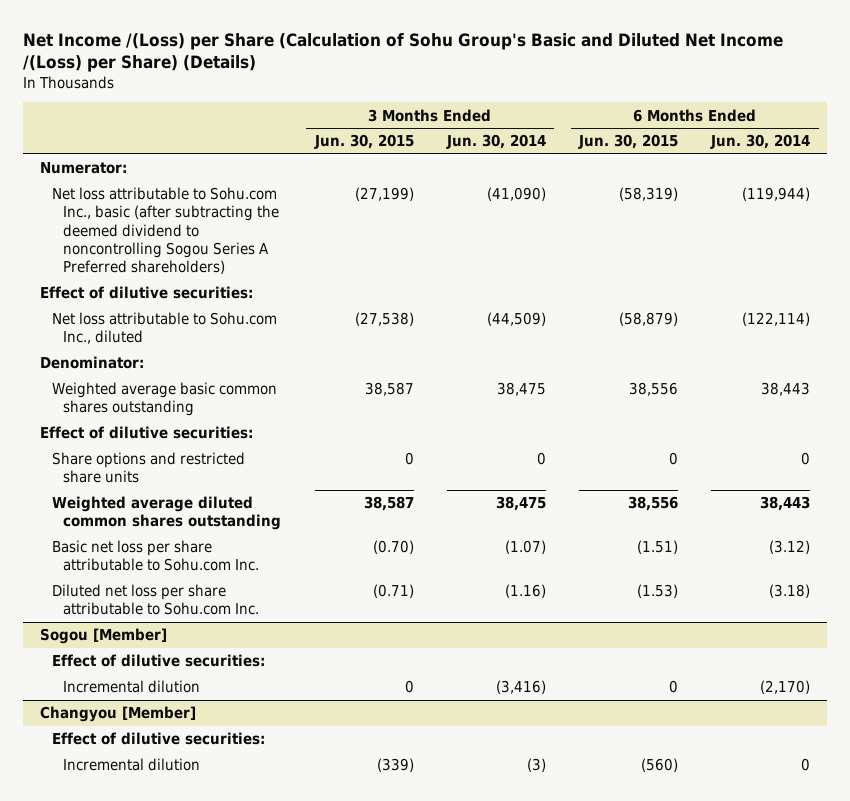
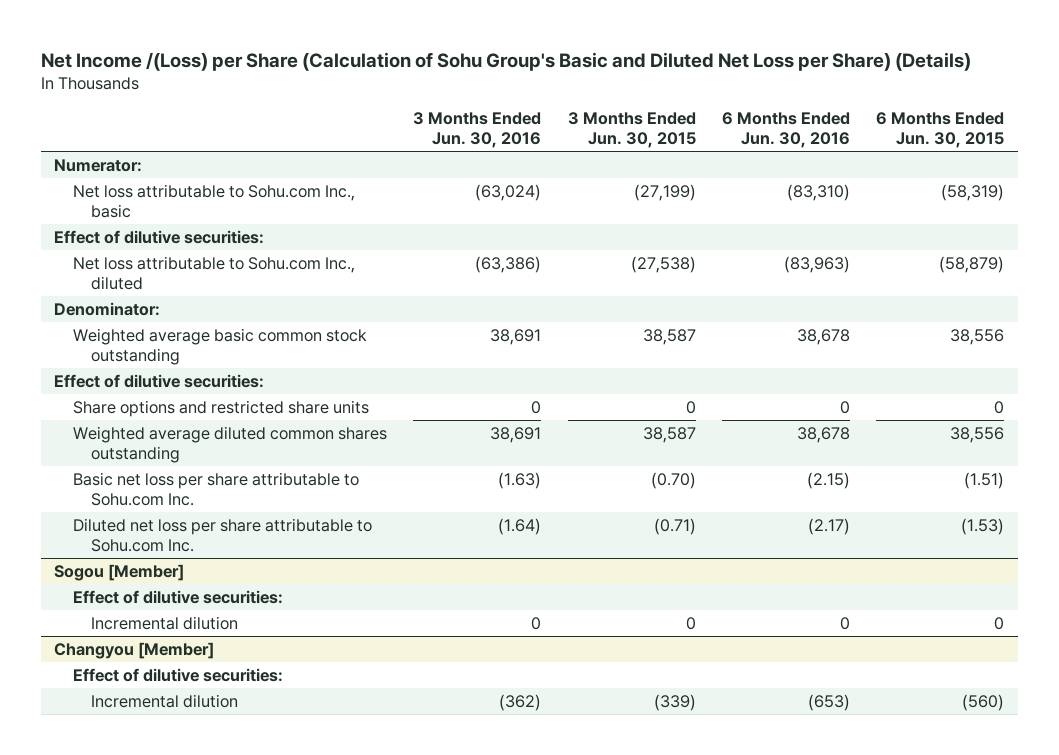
[23,32,784,73] Net Income /(Loss) per Share (Calculation of Sohu Group's Basic and Diluted Net Income /(Loss) per Share) (Details) -> [41,51,972,71] Net Income /(Loss) per Share (Calculation of Sohu Group's Basic and Diluted Net Loss per Share) (Details)
[445,134,546,150] Jun. 30, 2014 -> none
[710,134,811,150] Jun. 30, 2014 -> none
none -> [413,111,542,149] 3 Months Ended Jun. 30, 2016
none -> [721,111,850,149] 6 Months Ended Jun. 30, 2016
[51,187,280,275] Net loss attributable to Sohu.com Inc., basic (after subtracting the deemed dividend to noncontrolling Sogou Series A Preferred shareholders) -> [72,183,355,218] Net loss attributable to Sohu.com Inc., basic
[51,382,277,417] Weighted average basic common shares outstanding -> [72,327,367,365] Weighted average basic common stock outstanding

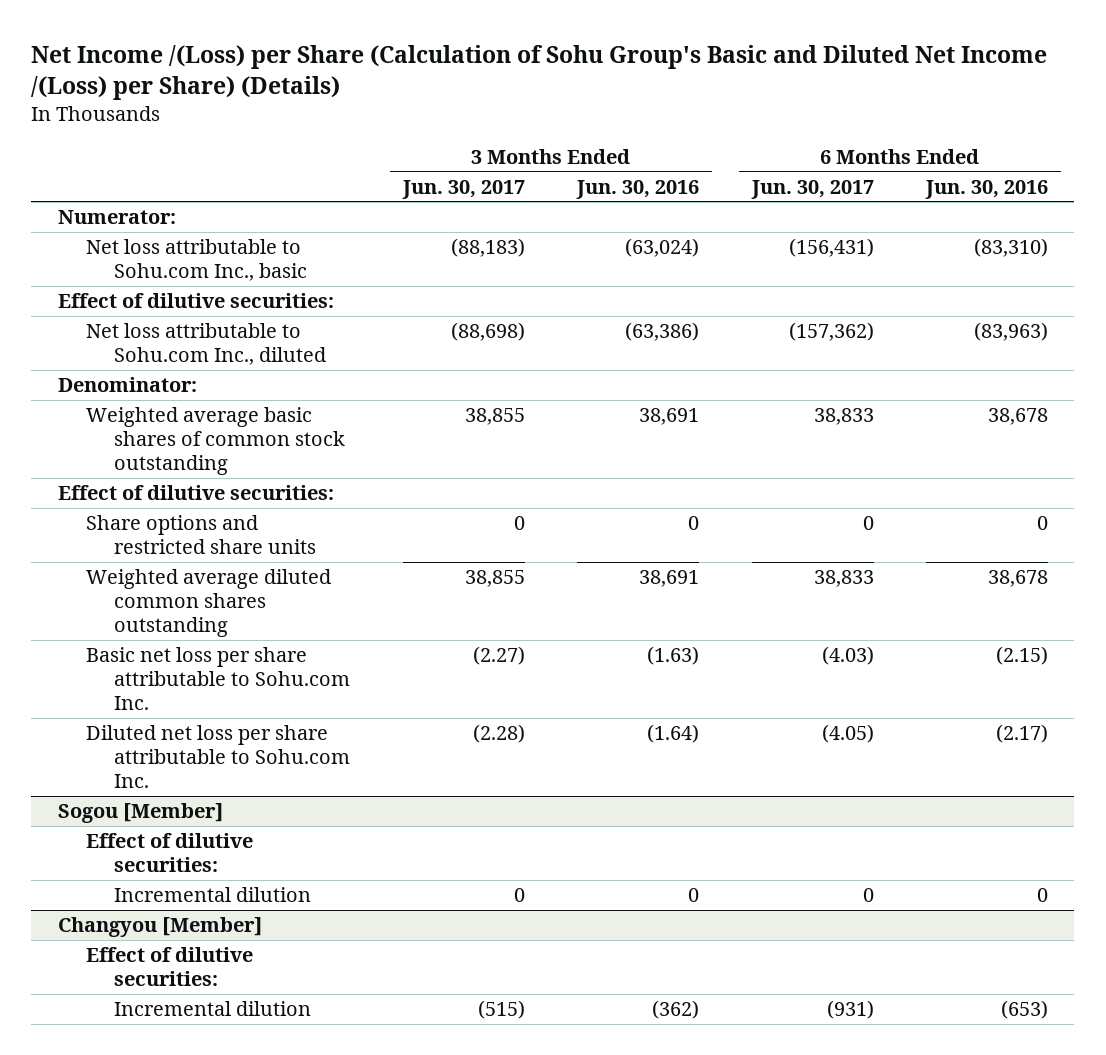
[41,51,972,71] Net Income /(Loss) per Share (Calculation of Sohu Group's Basic and Diluted Net Loss per Share) (Details) -> [31,44,1048,100] Net Income /(Loss) per Share (Calculation of Sohu Group's Basic and Diluted Net Income /(Loss) per Share) (Details)
[567,111,696,149] 3 Months Ended Jun. 30, 2015 -> none
[876,111,1005,149] 6 Months Ended Jun. 30, 2015 -> none
none -> [401,179,525,199] Jun. 30, 2017
none -> [750,179,874,199] Jun. 30, 2017
[72,327,367,365] Weighted average basic common stock outstanding -> [85,407,346,476] Weighted average basic shares of common stock outstanding

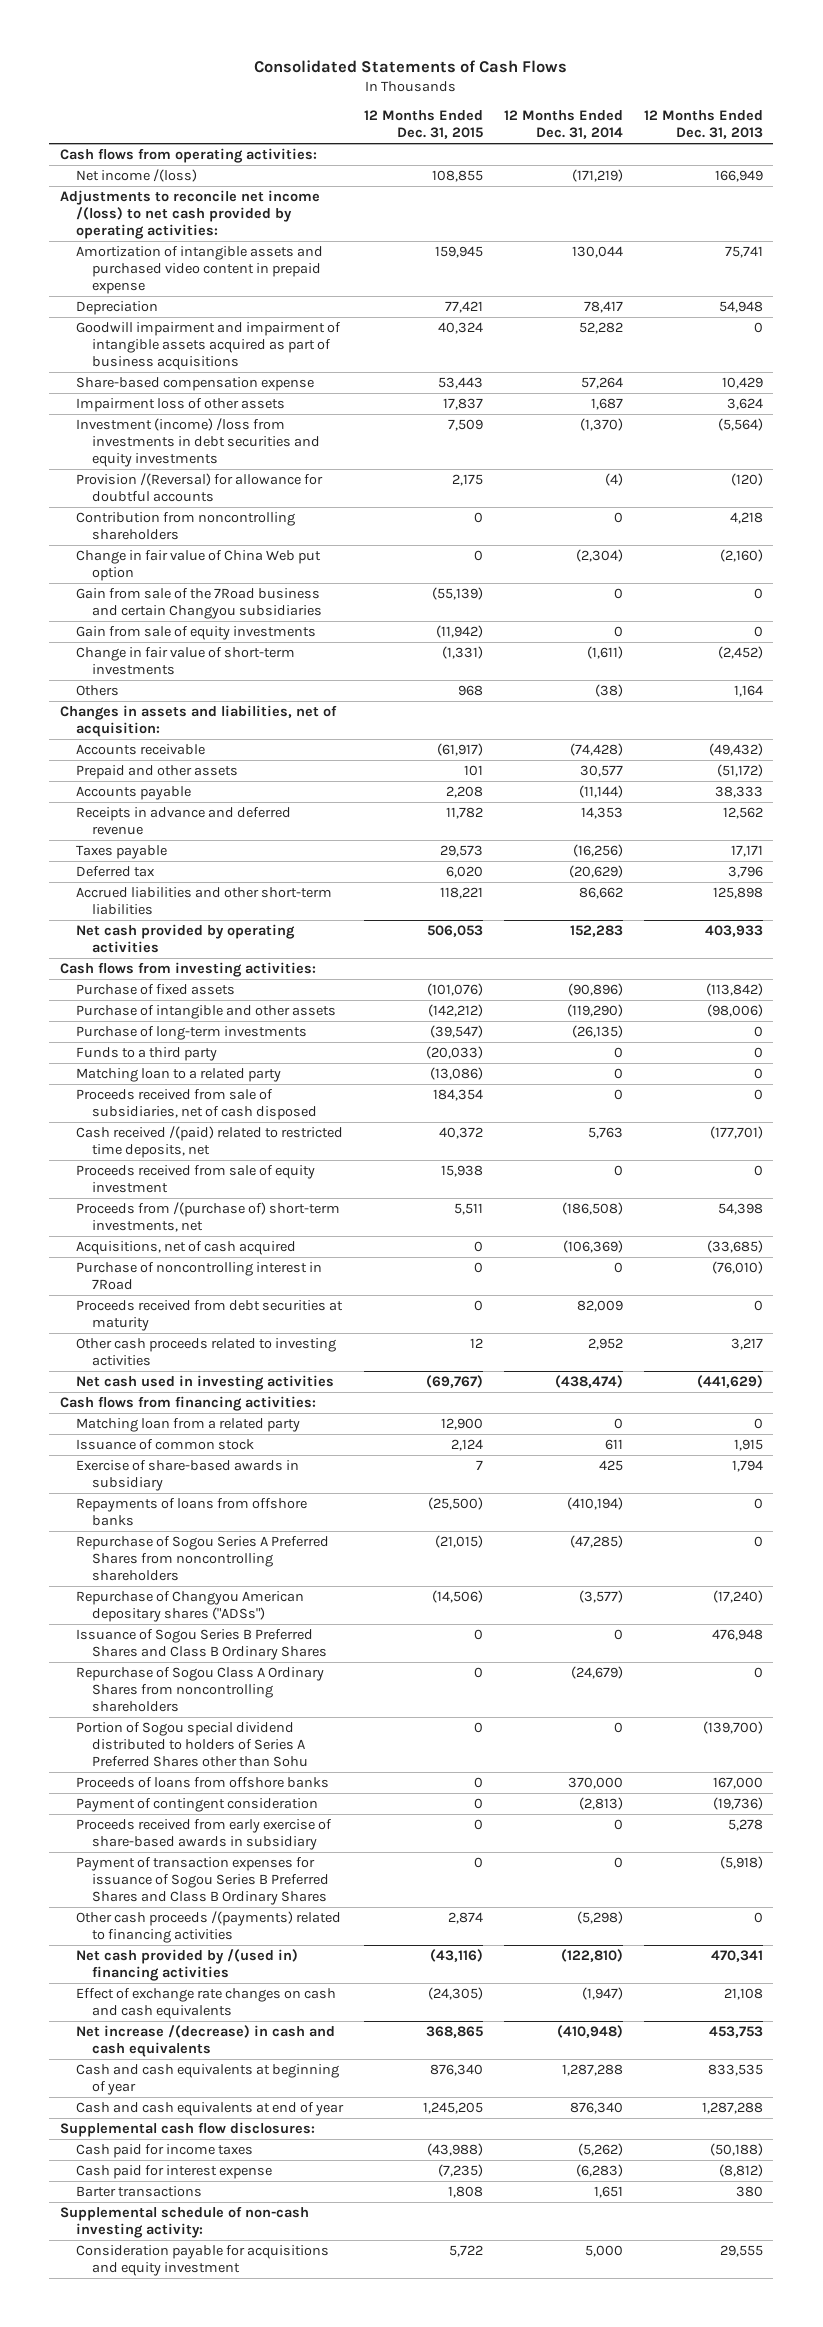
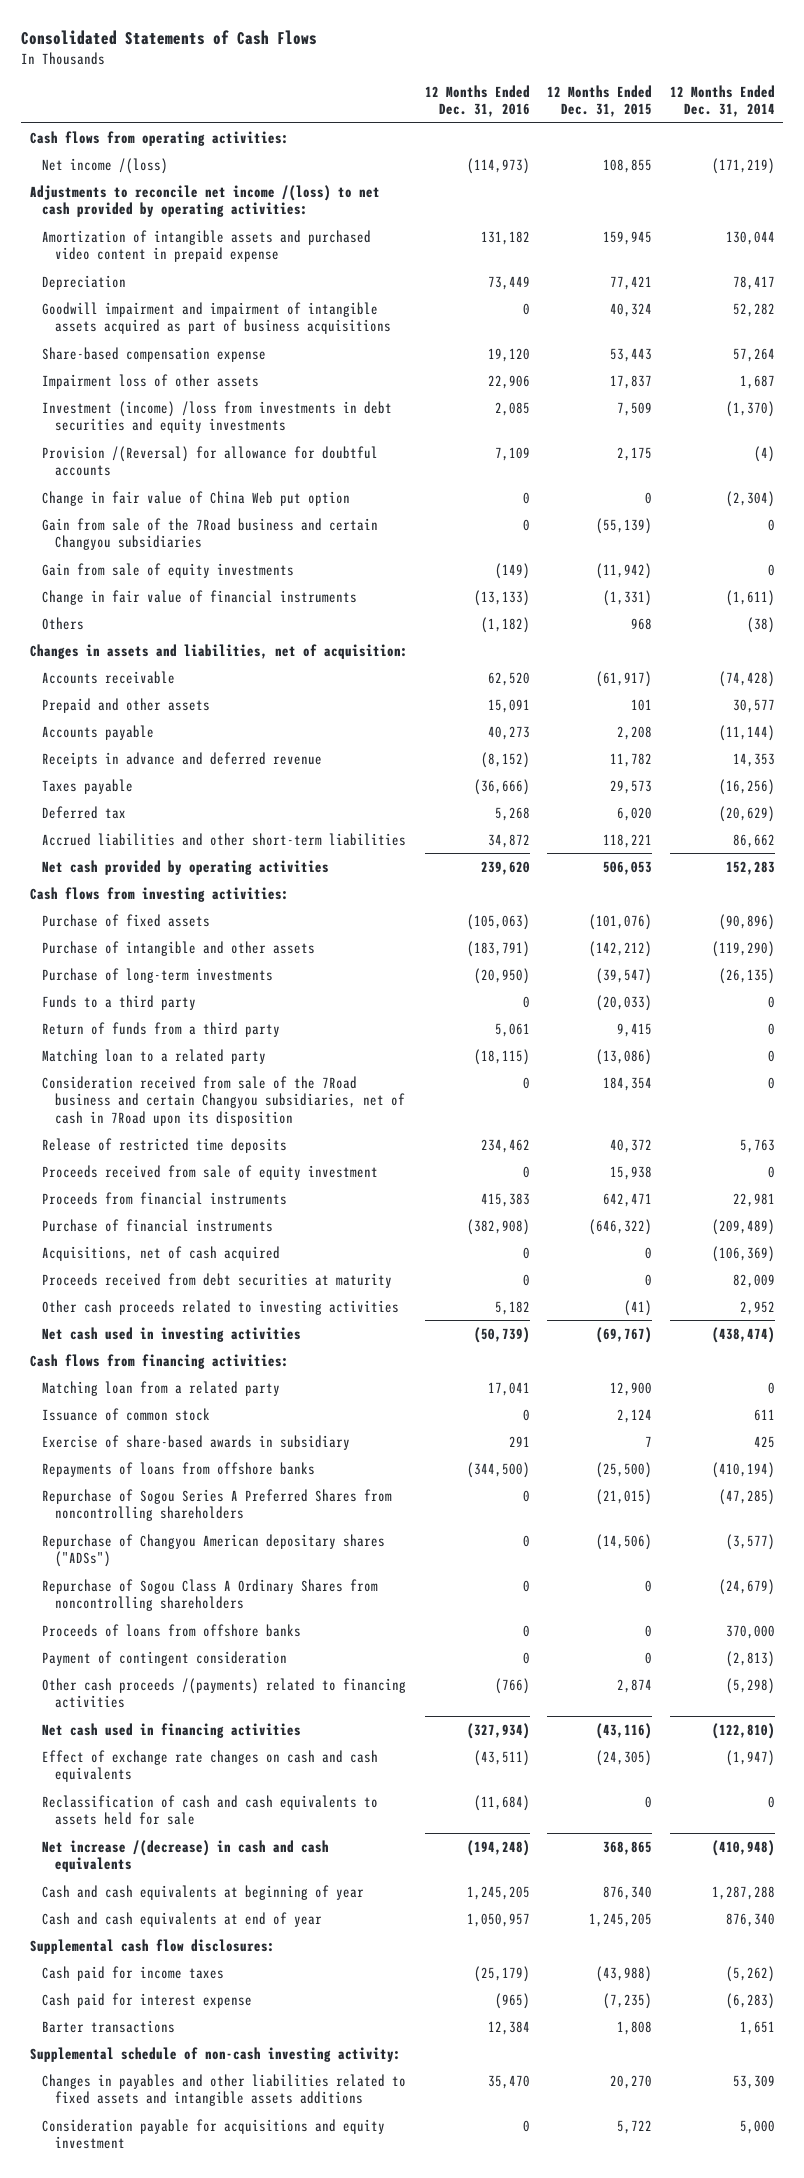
[643,110,763,140] 12 Months Ended Dec. 31, 2013 -> none
none -> [425,84,531,118] 12 Months Ended Dec. 31, 2016
[76,511,296,541] Contribution from noncontrolling shareholders -> none
[76,646,296,676] Change in fair value of short-term investments -> [42,589,358,605] Change in fair value of financial instruments
none -> [42,1021,281,1037] Return of funds from a third party
[76,1088,318,1121] Proceeds received from sale of subsidiaries, net of cash disposed -> [42,1075,405,1126] Consideration received from sale of the 7Road business and certain Changyou subsidiaries, net of cash in 7Road upon its disposition
[76,1125,344,1159] Cash received /(paid) related to restricted time deposits, net -> [42,1137,288,1153] Release of restricted time deposits
[76,1201,341,1233] Proceeds from /(purchase of) short-term investments, net -> none
none -> [42,1191,288,1205] Proceeds from financial instruments
none -> [42,1218,274,1232] Purchase of financial instruments
[76,1261,323,1291] Purchase of noncontrolling interest in 7Road -> none
[470,1337,484,1348] 12 -> [624,1299,653,1316] (41)
[76,1628,328,1661] Issuance of Sogou Series B Preferred Shares and Class B Ordinary Shares -> none
[76,1721,309,1768] Portion of Sogou special dividend distributed to holders of Series A Preferred Shares other than Sohu -> none
[76,1818,333,1851] Proceeds received from early exercise of share-based awards in subsidiary -> none
[76,1856,330,1906] Payment of transaction expenses for issuance of Sogou Series B Preferred Shares and Class B Ordinary Shares -> none
[76,1948,299,1982] Net cash provided by /(used in) financing activities -> [42,1722,302,1738] Net cash used in financing activities
none -> [42,1794,379,1826] Reclassification of cash and cash equivalents to assets held for sale
none -> [42,2073,407,2107] Changes in payables and other liabilities related to fixed assets and intangible assets additions

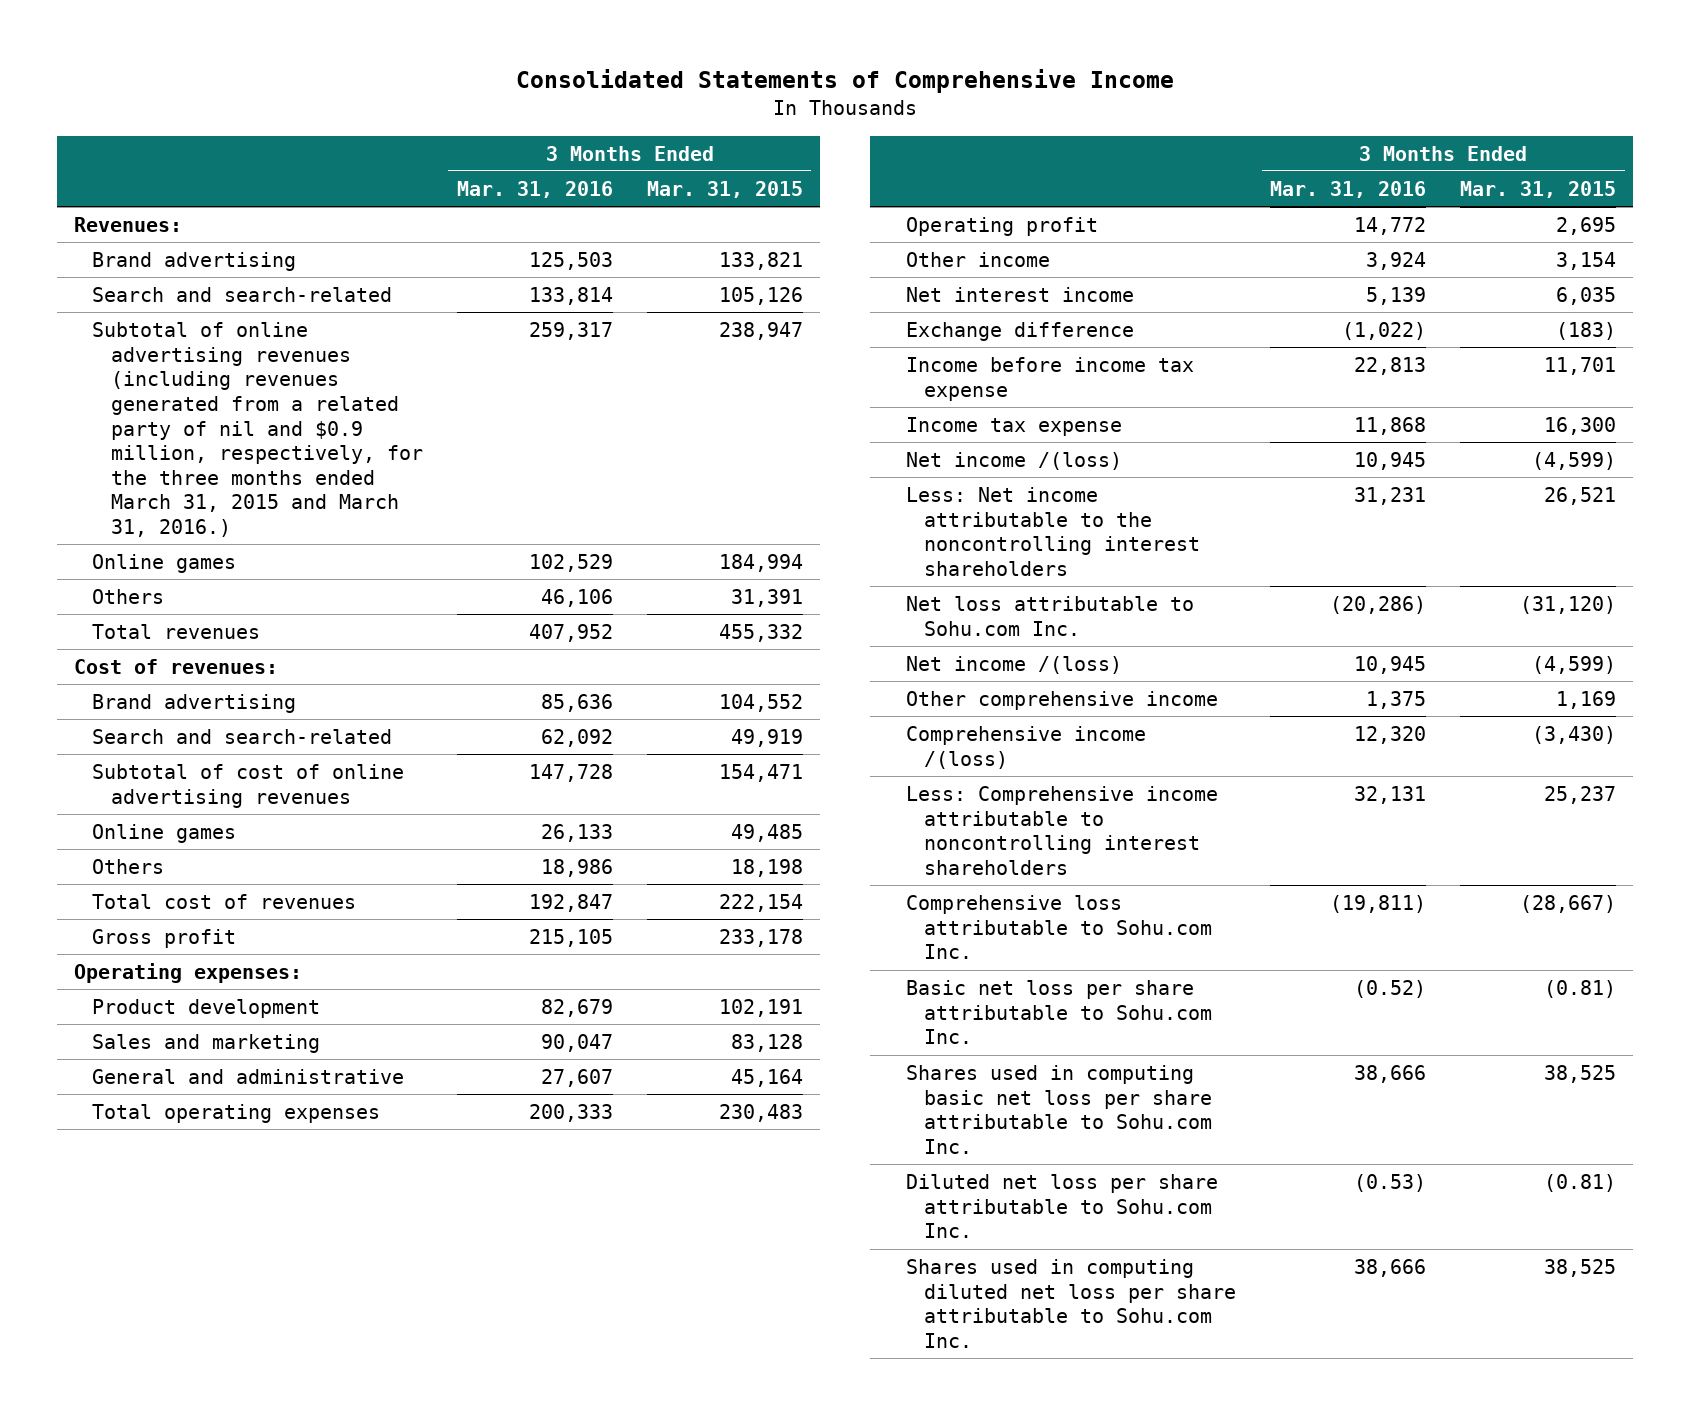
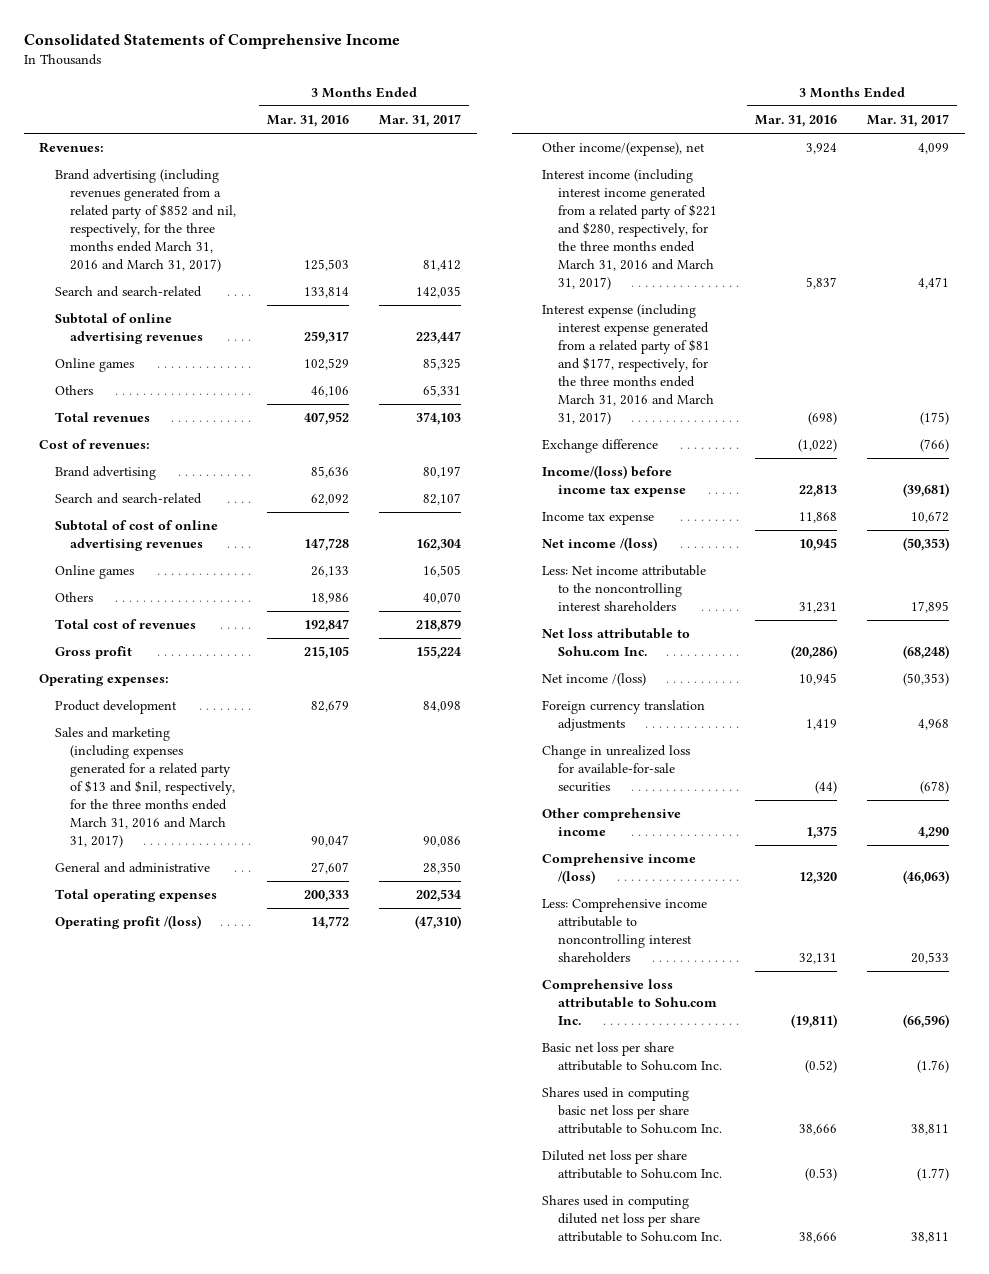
[646,180,803,198] Mar. 31, 2015 -> none
none -> [379,113,462,127] Mar. 31, 2017
[92,252,297,272] Brand advertising -> [54,169,236,272] Brand advertising (including revenues generated from a related party of $852 and nil, respectively, for the three months ended March 31, 2016 and March 31, 2017)
[92,322,423,537] Subtotal of online advertising revenues (including revenues generated from a related party of nil and $0.9 million, respectively, for the three months ended March 31, 2015 and March 31, 2016.) -> [54,313,203,345] Subtotal of online advertising revenues
[92,1034,321,1054] Sales and marketing -> [54,727,235,848] Sales and marketing (including expenses generated for a related party of $13 and $nil, respectively, for the three months ended March 31, 2016 and March 31, 2017)
[905,287,1134,303] Net interest income -> none
[905,217,1098,237] Operating profit -> [54,915,201,930] Operating profit /(loss)
[905,252,1050,268] Other income -> [542,142,706,157] Other income/(expense), net
none -> [542,169,717,290] Interest income (including interest income generated from a related party of $221 and $280, respectively, for the three months ended March 31, 2016 and March 31, 2017)
none -> [542,304,714,425] Interest expense (including interest expense generated from a related party of $81 and $177, respectively, for the three months ended March 31, 2016 and March 31, 2017)
[905,357,1194,401] Income before income tax expense -> [542,465,686,498] Income/(loss) before income tax expense
none -> [542,700,706,732] Foreign currency translation adjustments
none -> [542,745,691,793] Change in unrealized loss for available-for-sale securities

